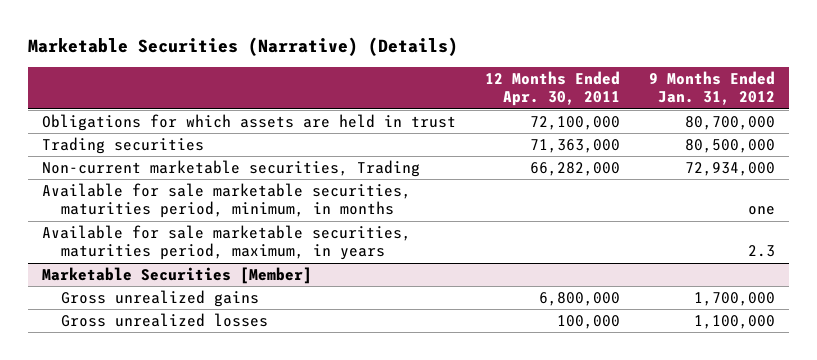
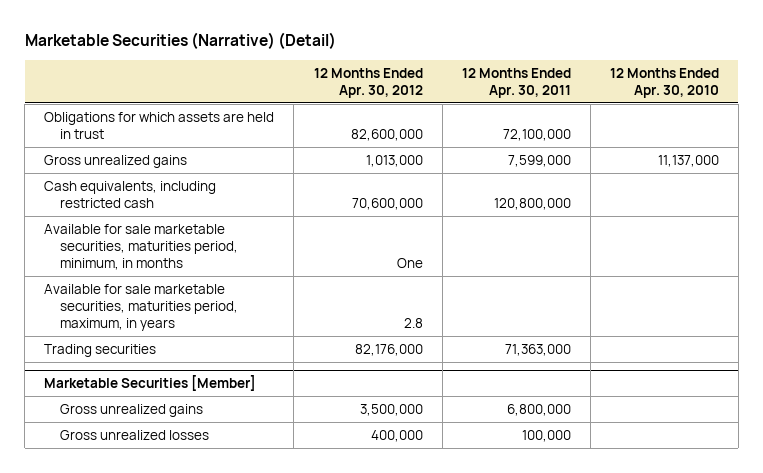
[27,36,458,56] Marketable Securities (Narrative) (Details) -> [24,32,336,50] Marketable Securities (Narrative) (Detail)
[648,70,775,106] 9 Months Ended Jan. 31, 2012 -> none
none -> [313,67,423,98] 12 Months Ended Apr. 30, 2012
none -> [609,67,719,98] 12 Months Ended Apr. 30, 2010
[42,160,421,178] Non-current marketable securities, Trading -> none
none -> [44,154,188,168] Gross unrealized gains
none -> [44,180,217,209] Cash equivalents, including restricted cash
[42,137,205,155] Trading securities -> [44,343,157,357] Trading securities

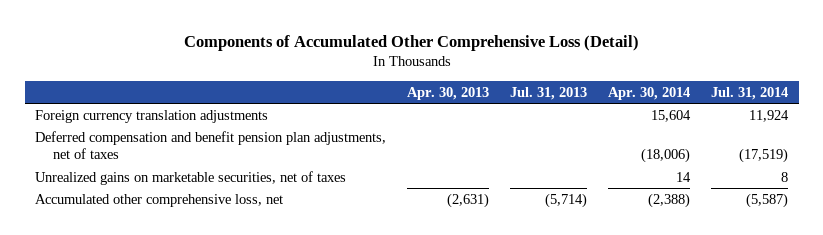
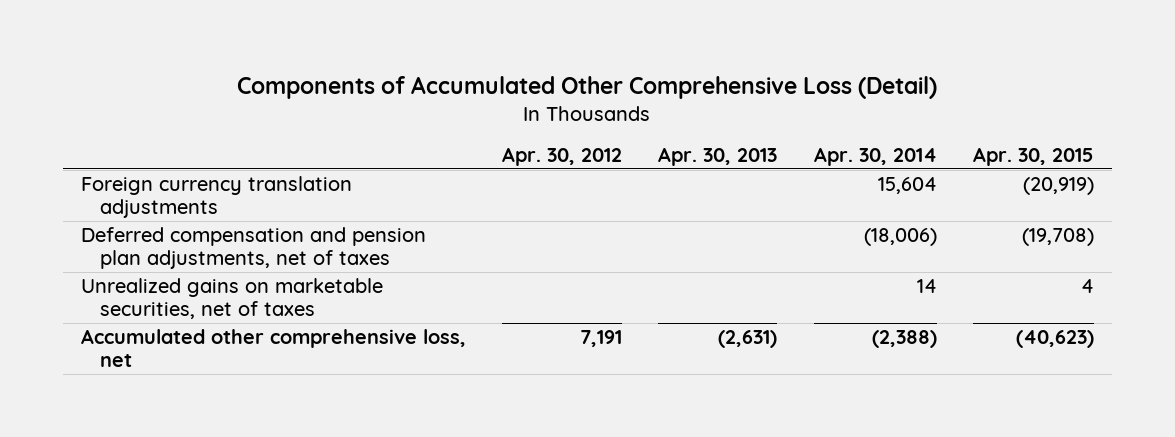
[510,86,588,100] Jul. 31, 2013 -> none
[711,86,789,100] Jul. 31, 2014 -> none
none -> [502,146,623,166] Apr. 30, 2012
none -> [972,146,1094,166] Apr. 30, 2015
[35,130,387,160] Deferred compensation and benefit pension plan adjustments, net of taxes -> [81,227,427,270] Deferred compensation and pension plan adjustments, net of taxes

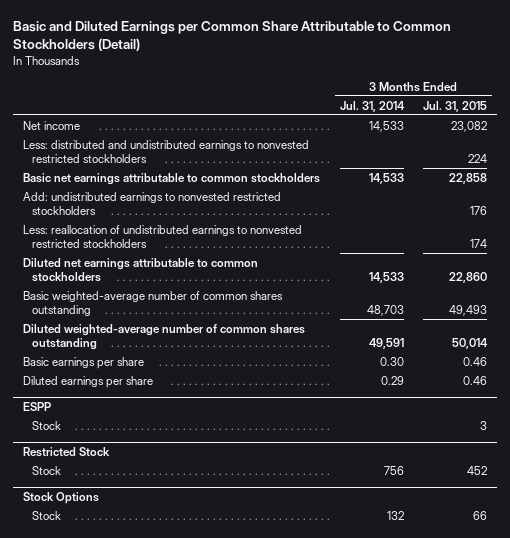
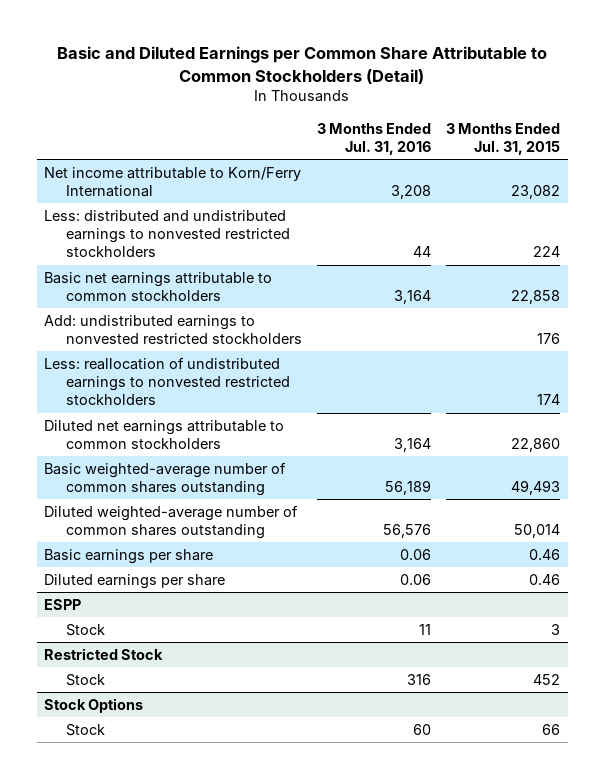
[339,100,405,112] Jul. 31, 2014 -> none
none -> [316,122,431,156] 3 Months Ended Jul. 31, 2016
[22,120,80,130] Net income -> [44,166,302,198] Net income attributable to Korn/Ferry International

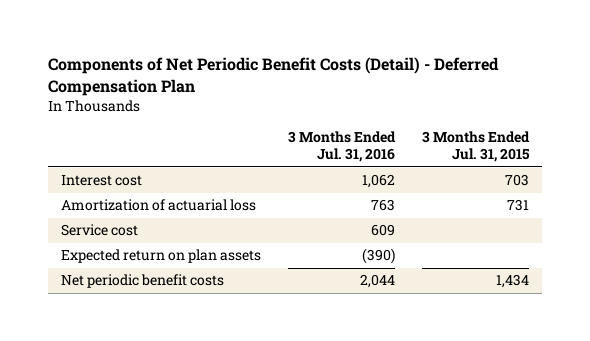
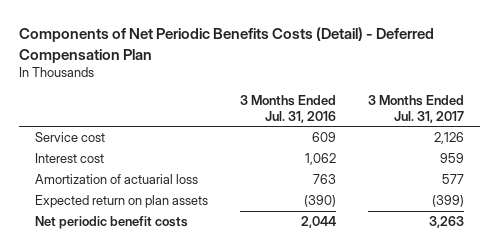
[48,57,500,96] Components of Net Periodic Benefit Costs (Detail) - Deferred Compensation Plan -> [19,27,435,63] Components of Net Periodic Benefits Costs (Detail) - Deferred Compensation Plan
[421,131,530,163] 3 Months Ended Jul. 31, 2015 -> none
none -> [367,95,464,123] 3 Months Ended Jul. 31, 2017
[61,224,139,237] Service cost -> [35,132,106,143] Service cost

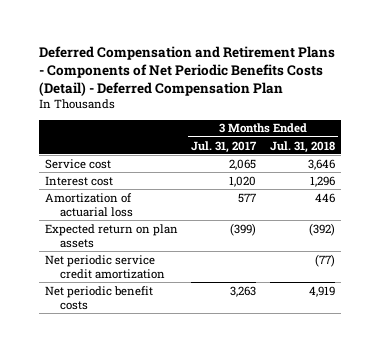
[19,27,435,63] Components of Net Periodic Benefits Costs (Detail) - Deferred Compensation Plan -> [38,45,335,96] Deferred Compensation and Retirement Plans - Components of Net Periodic Benefits Costs (Detail) - Deferred Compensation Plan
[239,95,336,123] 3 Months Ended Jul. 31, 2016 -> none
none -> [269,140,335,153] Jul. 31, 2018
[433,132,464,145] 2,126 -> [229,158,257,170] 2,065
[439,153,464,164] 959 -> [229,175,257,187] 1,020
none -> [45,254,166,279] Net periodic service credit amortization

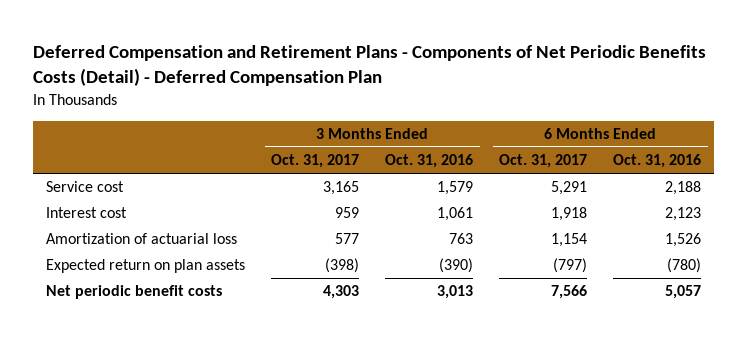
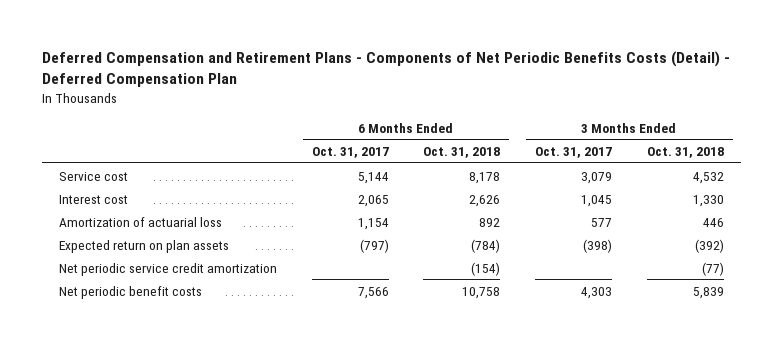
[385,154,474,169] Oct. 31, 2016 -> none
[613,154,702,169] Oct. 31, 2016 -> none
none -> [423,147,501,159] Oct. 31, 2018
none -> [646,147,724,159] Oct. 31, 2018
[323,181,360,196] 3,165 -> [581,171,613,184] 3,079
[551,181,588,196] 5,291 -> [357,171,389,184] 5,144
[335,207,360,219] 959 -> [581,194,613,207] 1,045
[551,207,588,222] 1,918 -> [357,194,389,207] 2,065
none -> [59,262,278,276] Net periodic service credit amortization

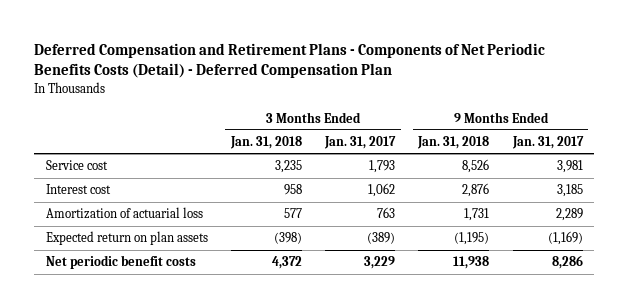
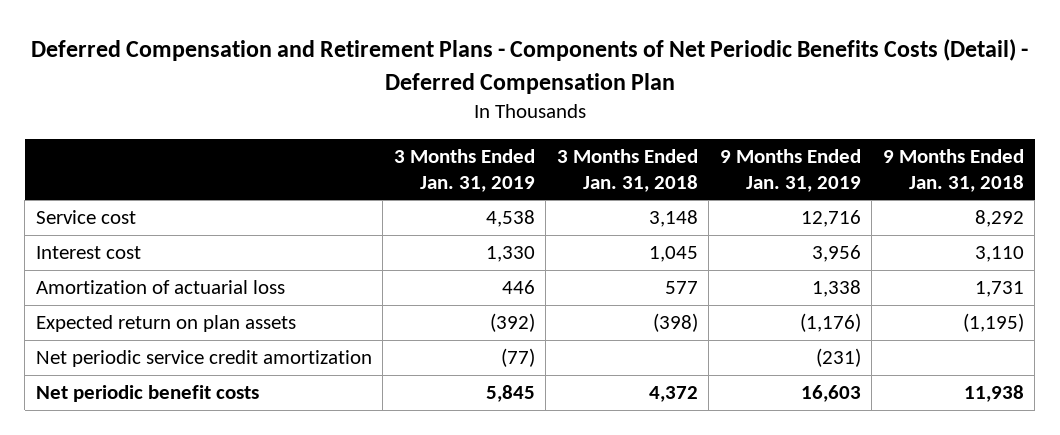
[324,136,397,150] Jan. 31, 2017 -> none
[511,136,584,150] Jan. 31, 2017 -> none
none -> [393,149,535,192] 3 Months Ended Jan. 31, 2019
none -> [719,149,861,192] 9 Months Ended Jan. 31, 2019
[275,160,303,174] 3,235 -> [648,210,698,228] 3,148
[462,159,490,174] 8,526 -> [974,210,1024,228] 8,292
[284,184,303,196] 958 -> [648,246,698,263] 1,045
[462,183,490,198] 2,876 -> [974,246,1024,263] 3,110
none -> [35,350,372,368] Net periodic service credit amortization

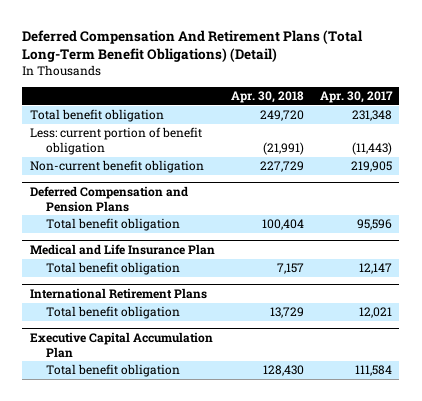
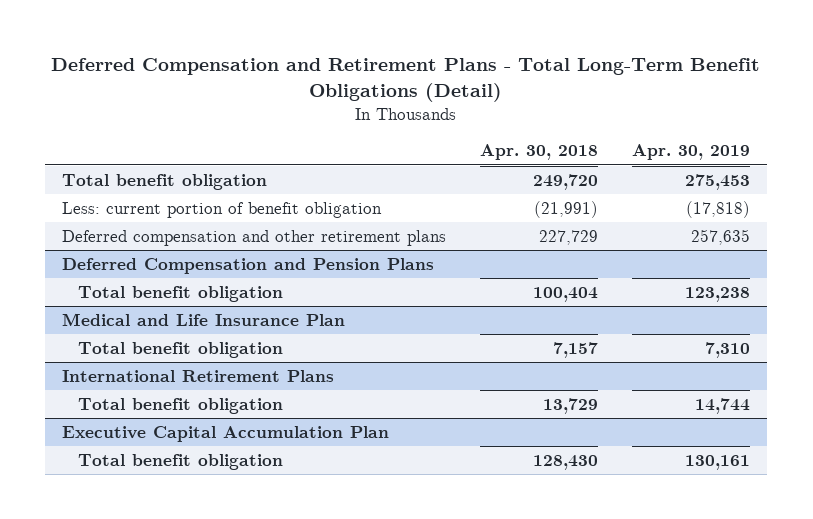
[22,29,364,63] Deferred Compensation And Retirement Plans (Total Long-Term Benefit Obligations) (Detail) -> [51,58,761,103] Deferred Compensation and Retirement Plans - Total Long-Term Benefit Obligations (Detail)
[319,91,393,104] Apr. 30, 2017 -> none
none -> [632,144,751,161] Apr. 30, 2019
[30,160,205,174] Non-current benefit obligation -> [62,229,447,246] Deferred compensation and other retirement plans

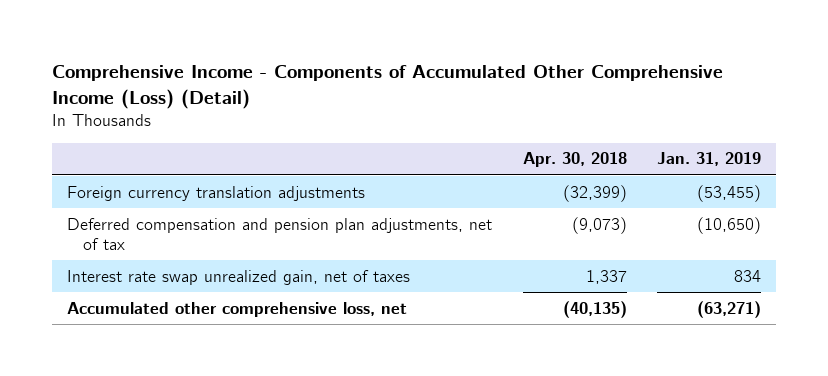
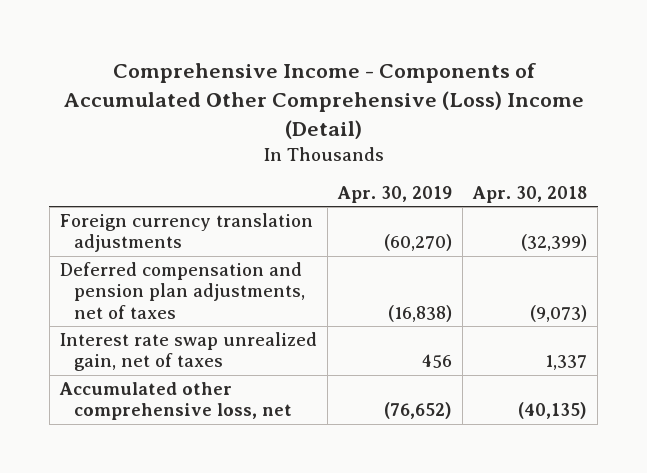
[52,64,724,109] Comprehensive Income - Components of Accumulated Other Comprehensive Income (Loss) (Detail) -> [63,63,584,139] Comprehensive Income - Components of Accumulated Other Comprehensive (Loss) Income (Detail)
[657,152,762,167] Jan. 31, 2019 -> none
none -> [337,186,453,204] Apr. 30, 2019
[67,217,493,250] Deferred compensation and pension plan adjustments, net of tax -> [59,262,305,319] Deferred compensation and pension plan adjustments, net of taxes

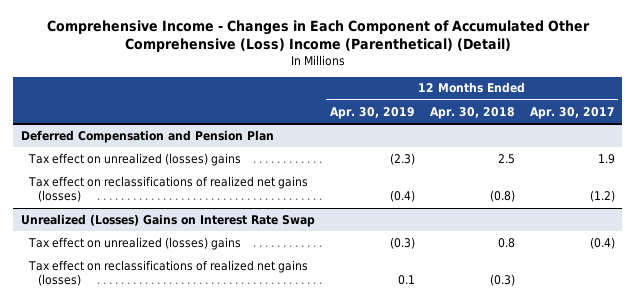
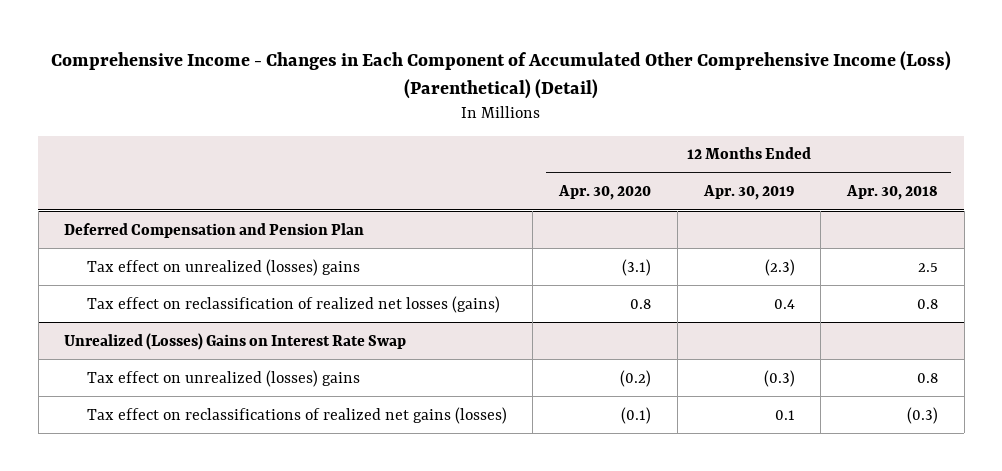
[46,20,590,53] Comprehensive Income - Changes in Each Component of Accumulated Other Comprehensive (Loss) Income (Parenthetical) (Detail) -> [51,50,952,99] Comprehensive Income - Changes in Each Component of Accumulated Other Comprehensive Income (Loss) (Parenthetical) (Detail)
[529,106,615,119] Apr. 30, 2017 -> none
none -> [558,185,652,201] Apr. 30, 2020
[28,175,309,203] Tax effect on reclassifications of realized net gains (losses) -> [86,295,500,313] Tax effect on reclassification of realized net losses (gains)
[389,190,415,203] (0.4) -> [773,298,795,309] 0.4
[489,190,515,203] (0.8) -> [917,298,939,309] 0.8

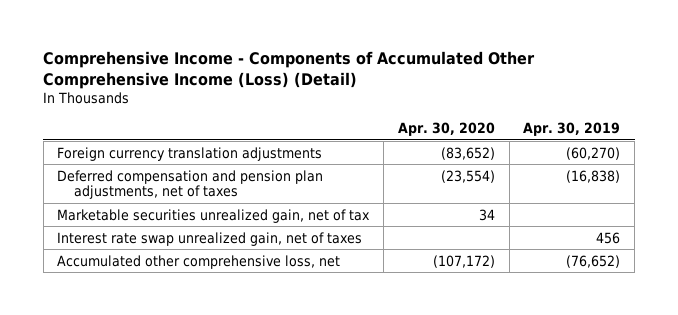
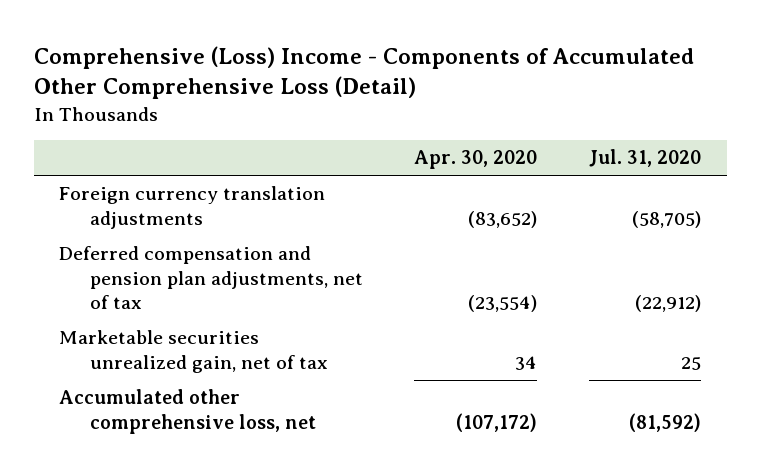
[43,50,536,89] Comprehensive Income - Components of Accumulated Other Comprehensive Income (Loss) (Detail) -> [33,45,694,100] Comprehensive (Loss) Income - Components of Accumulated Other Comprehensive Loss (Detail)
[523,121,621,136] Apr. 30, 2019 -> none
none -> [588,149,701,168] Jul. 31, 2020
[57,169,324,200] Deferred compensation and pension plan adjustments, net of taxes -> [59,246,363,309] Deferred compensation and pension plan adjustments, net of tax
[57,231,363,246] Interest rate swap unrealized gain, net of taxes -> none

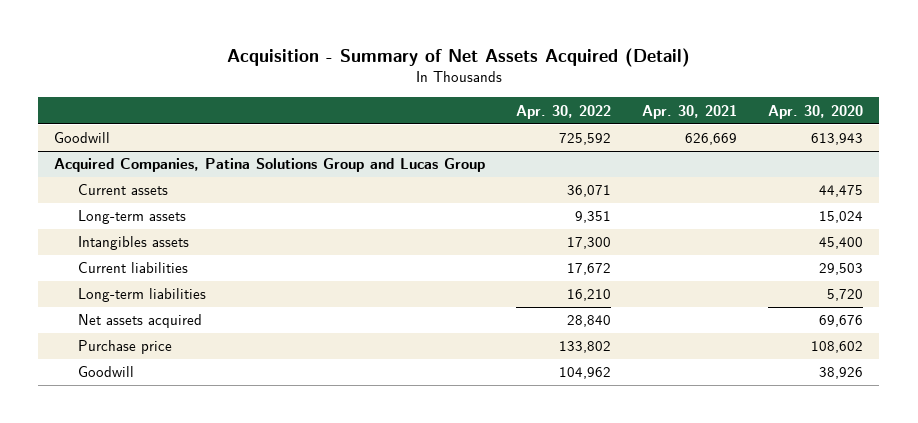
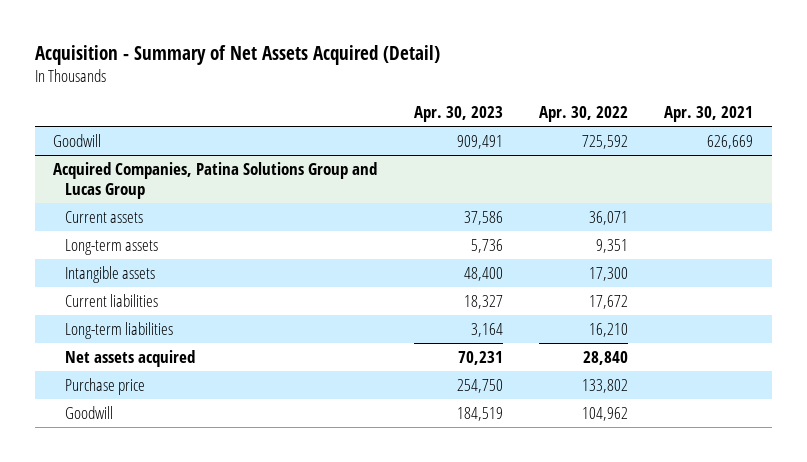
[768,104,864,119] Apr. 30, 2020 -> none
none -> [413,106,503,123] Apr. 30, 2023
[78,236,190,251] Intangibles assets -> [65,265,156,283] Intangible assets

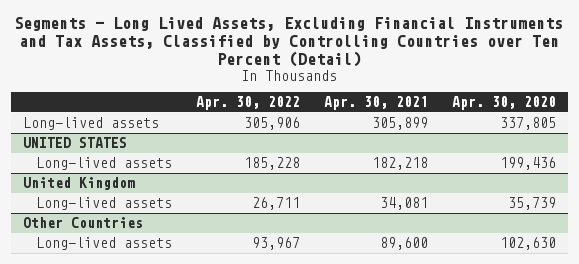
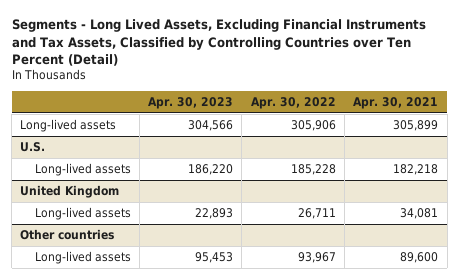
[451,96,556,111] Apr. 30, 2020 -> none
none -> [148,96,234,109] Apr. 30, 2023
[22,137,127,149] UNITED STATES -> [20,142,46,153] U.S.
[22,217,143,229] Other Countries -> [20,229,115,241] Other countries

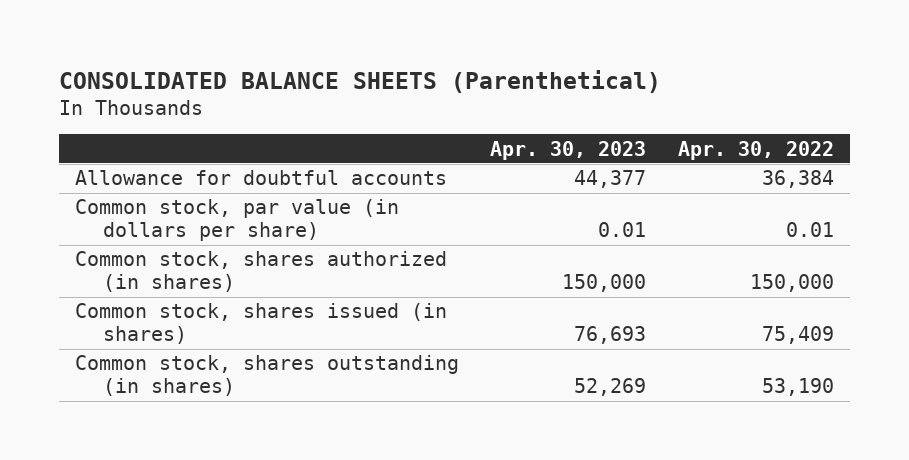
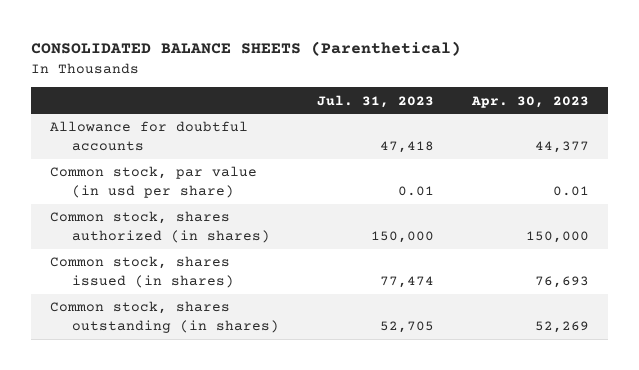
[678,140,835,160] Apr. 30, 2022 -> none
none -> [317,94,435,108] Jul. 31, 2023
[74,199,399,242] Common stock, par value (in dollars per share) -> [49,166,257,199] Common stock, par value (in usd per share)

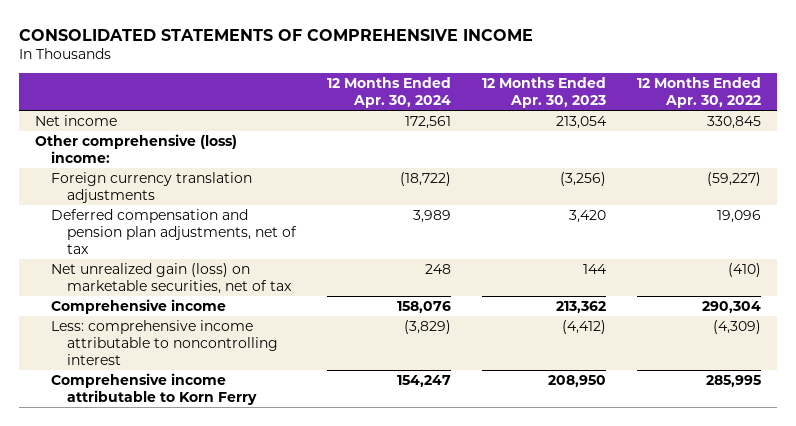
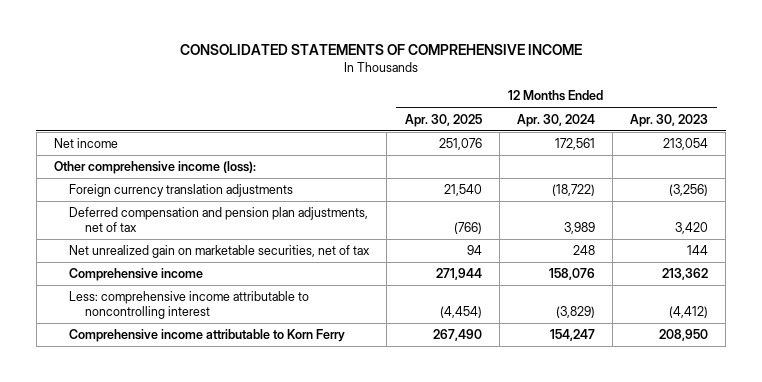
[637,77,762,109] 12 Months Ended Apr. 30, 2022 -> none
none -> [404,113,482,127] Apr. 30, 2025
[34,133,237,164] Other comprehensive (loss) income: -> [53,161,256,175] Other comprehensive income (loss):
[51,262,293,295] Net unrealized gain (loss) on marketable securities, net of tax -> [69,245,371,259] Net unrealized gain on marketable securities, net of tax

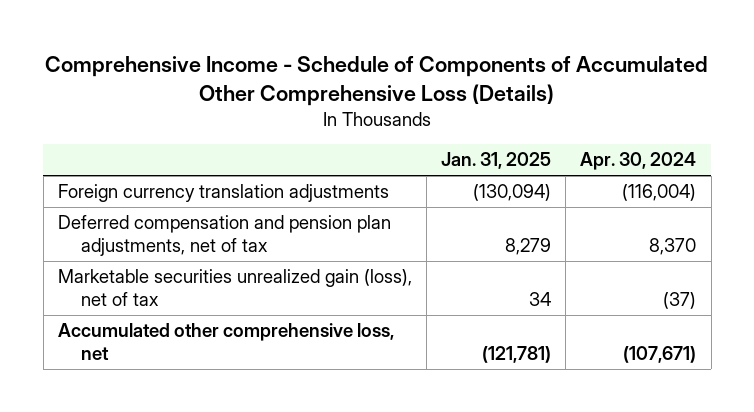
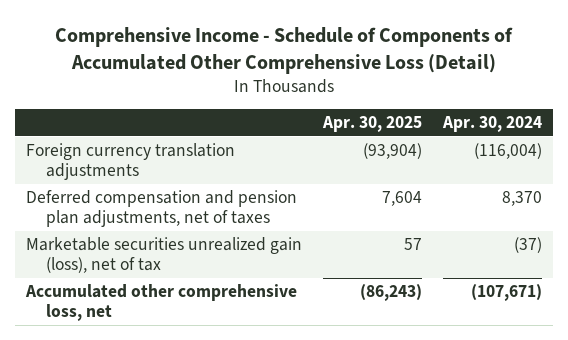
[45,55,709,106] Comprehensive Income - Schedule of Components of Accumulated Other Comprehensive Loss (Details) -> [54,27,513,74] Comprehensive Income - Schedule of Components of Accumulated Other Comprehensive Loss (Detail)
[441,152,552,170] Jan. 31, 2025 -> none
none -> [321,116,422,133] Apr. 30, 2025
[57,215,391,256] Deferred compensation and pension plan adjustments, net of tax -> [25,189,297,228] Deferred compensation and pension plan adjustments, net of taxes

